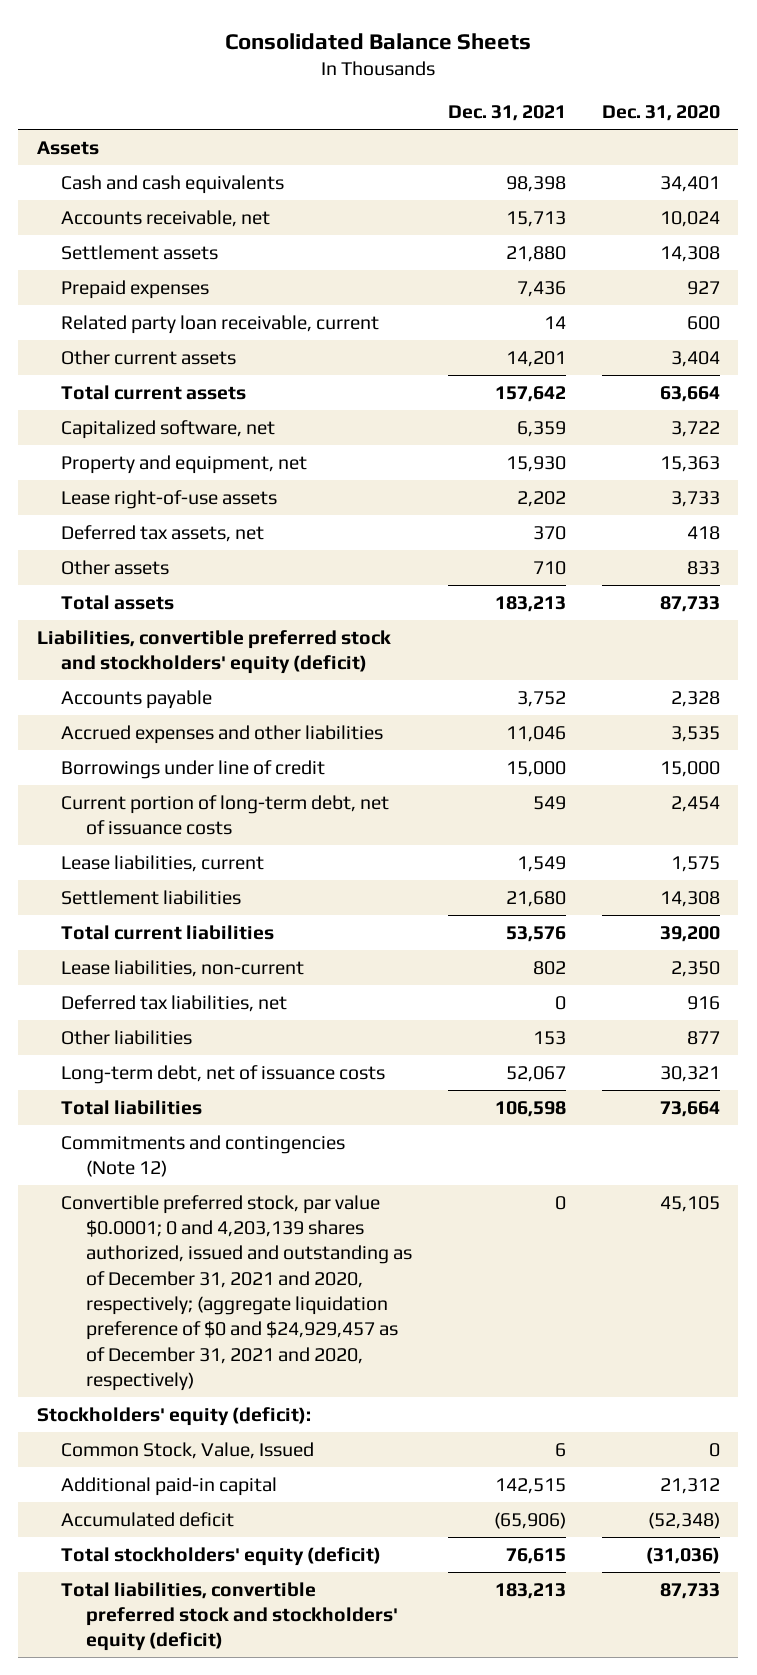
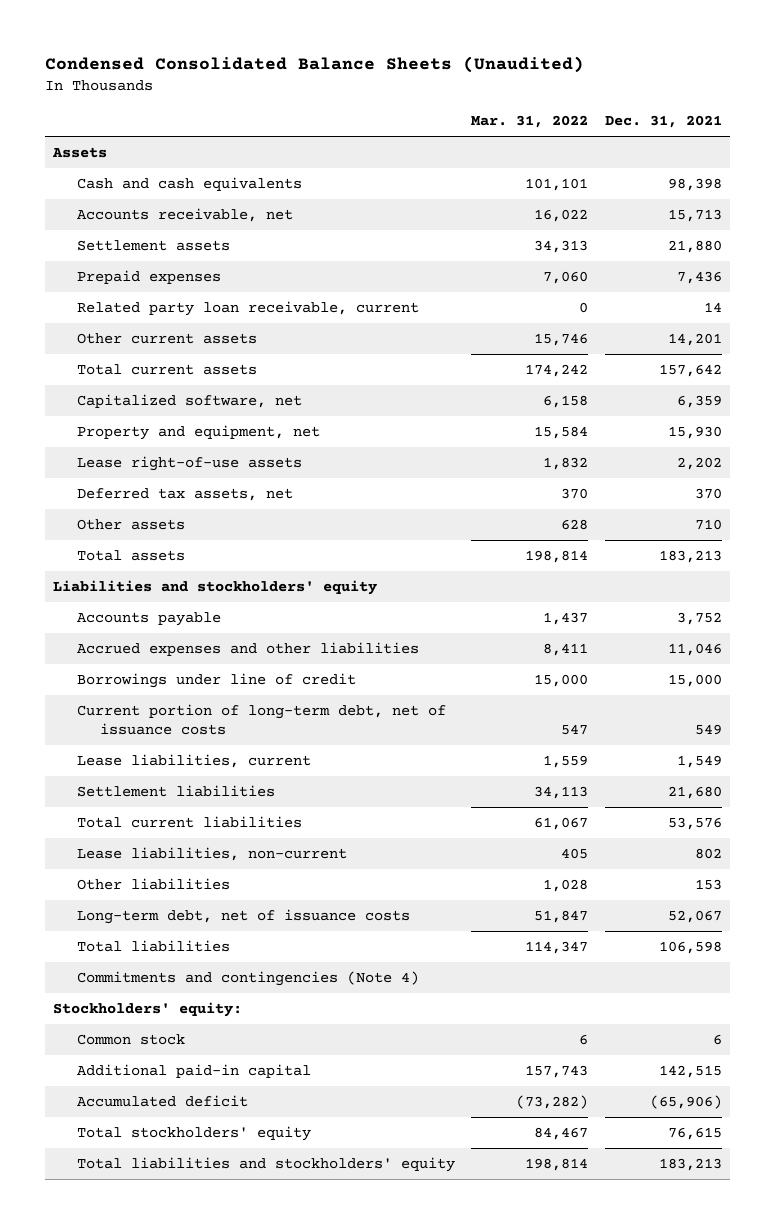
[225,32,532,50] Consolidated Balance Sheets -> [45,56,585,74] Condensed Consolidated Balance Sheets (Unaudited)
[602,105,721,122] Dec. 31, 2020 -> none
none -> [471,115,589,129] Mar. 31, 2022
[36,629,391,675] Liabilities, convertible preferred stock and stockholders' equity (deficit) -> [53,579,378,595] Liabilities and stockholders' equity
[61,994,288,1012] Deferred tax liabilities, net -> none
[61,1194,412,1391] Convertible preferred stock, par value $0.0001; 0 and 4,203,139 shares authorized, issued and outstanding as of December 31, 2021 and 2020, respectively; (aggregate liquidation preference of $0 and $24,929,457 as of December 31, 2021 and 2020, respectively) -> none
[61,1134,346,1178] Commitments and contingencies (Note 12) -> [76,970,419,986] Commitments and contingencies (Note 4)
[36,1406,311,1426] Stockholders' equity (deficit): -> [53,1001,243,1017] Stockholders' equity:
[61,1441,315,1459] Common Stock, Value, Issued -> [76,1033,185,1045] Common stock
[61,1546,382,1566] Total stockholders' equity (deficit) -> [76,1125,311,1141] Total stockholders' equity
[61,1581,398,1652] Total liabilities, convertible preferred stock and stockholders' equity (deficit) -> [76,1156,455,1172] Total liabilities and stockholders' equity

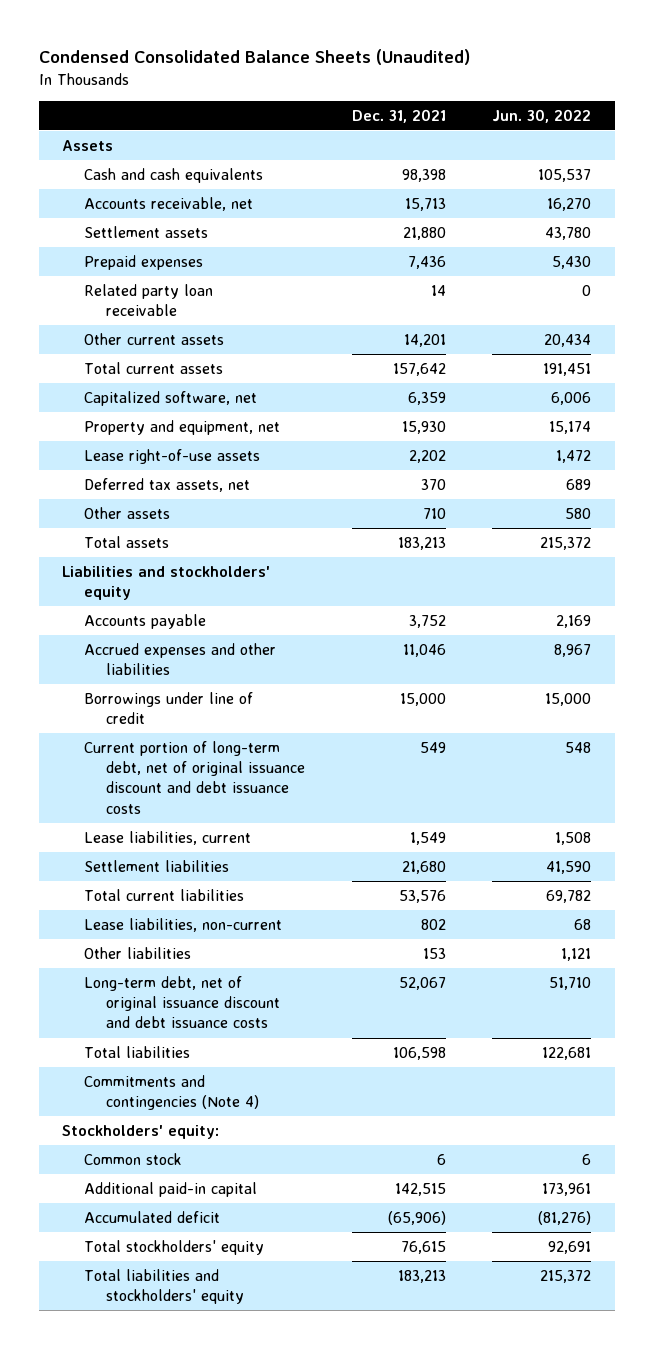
[471,115,589,129] Mar. 31, 2022 -> none
none -> [492,108,592,123] Jun. 30, 2022
[76,300,419,316] Related party loan receivable, current -> [83,283,213,317] Related party loan receivable
[76,703,446,735] Current portion of long-term debt, net of issuance costs -> [83,740,305,814] Current portion of long-term debt, net of original issuance discount and debt issuance costs
[76,908,410,924] Long-term debt, net of issuance costs -> [83,975,280,1029] Long-term debt, net of original issuance discount and debt issuance costs

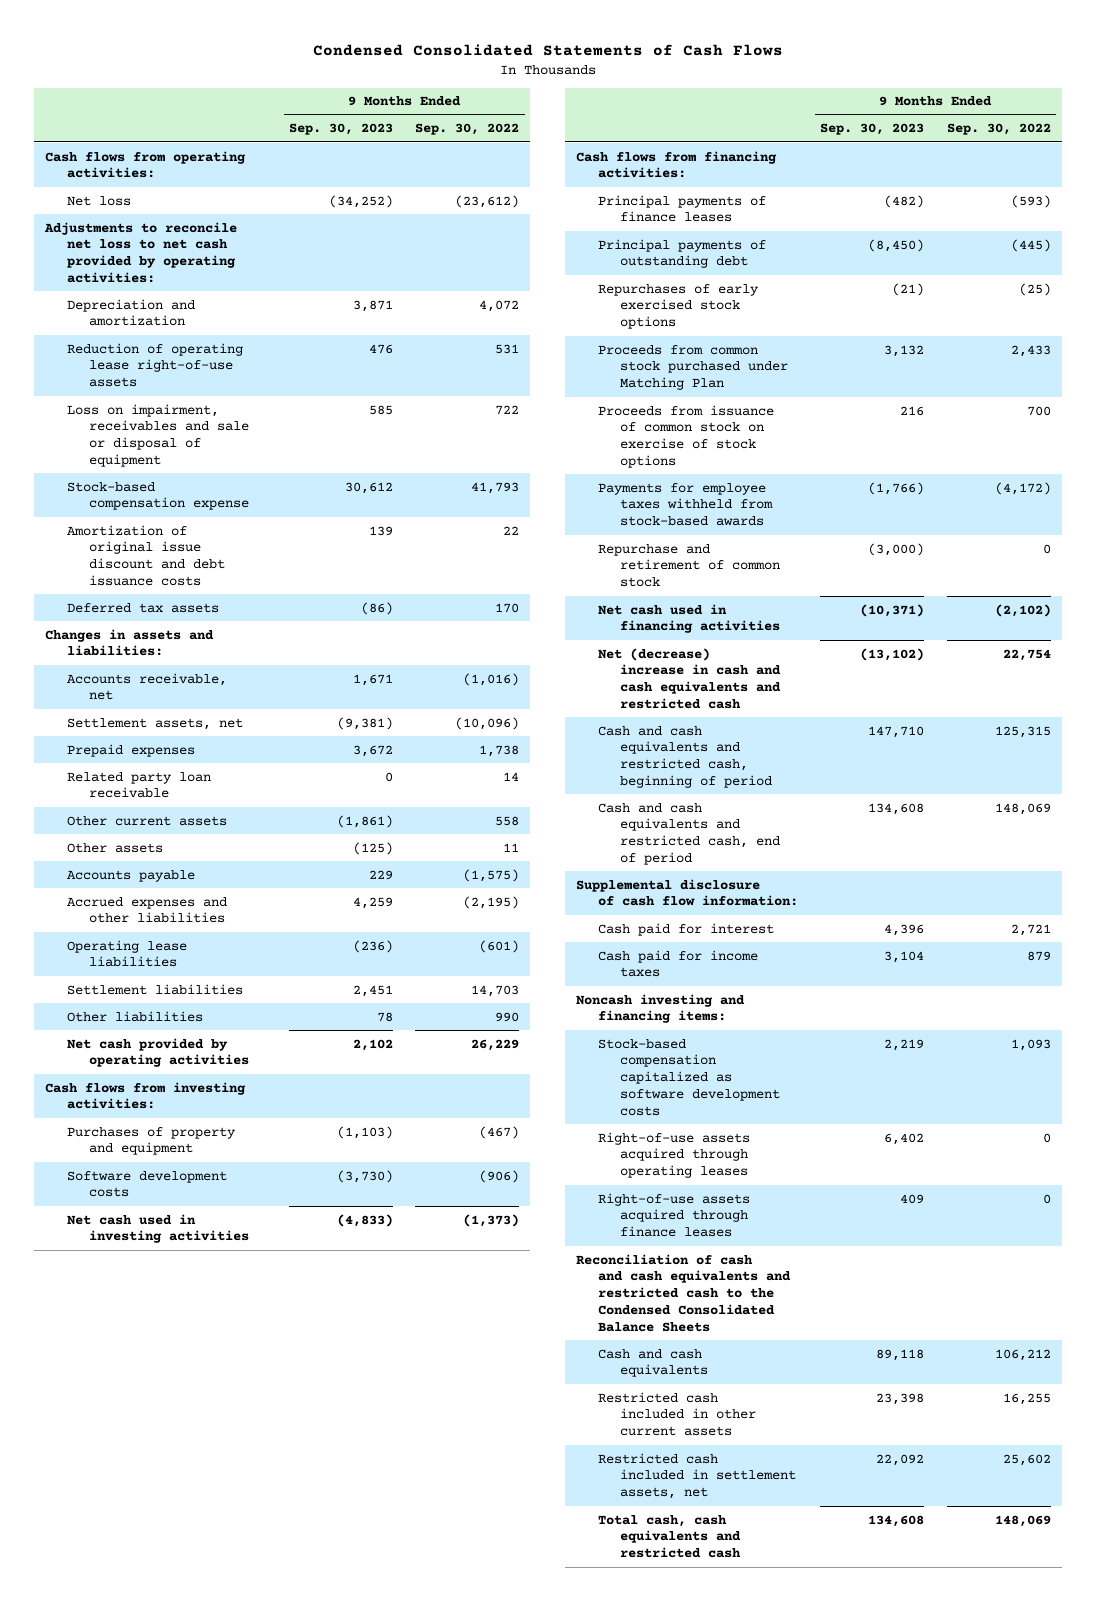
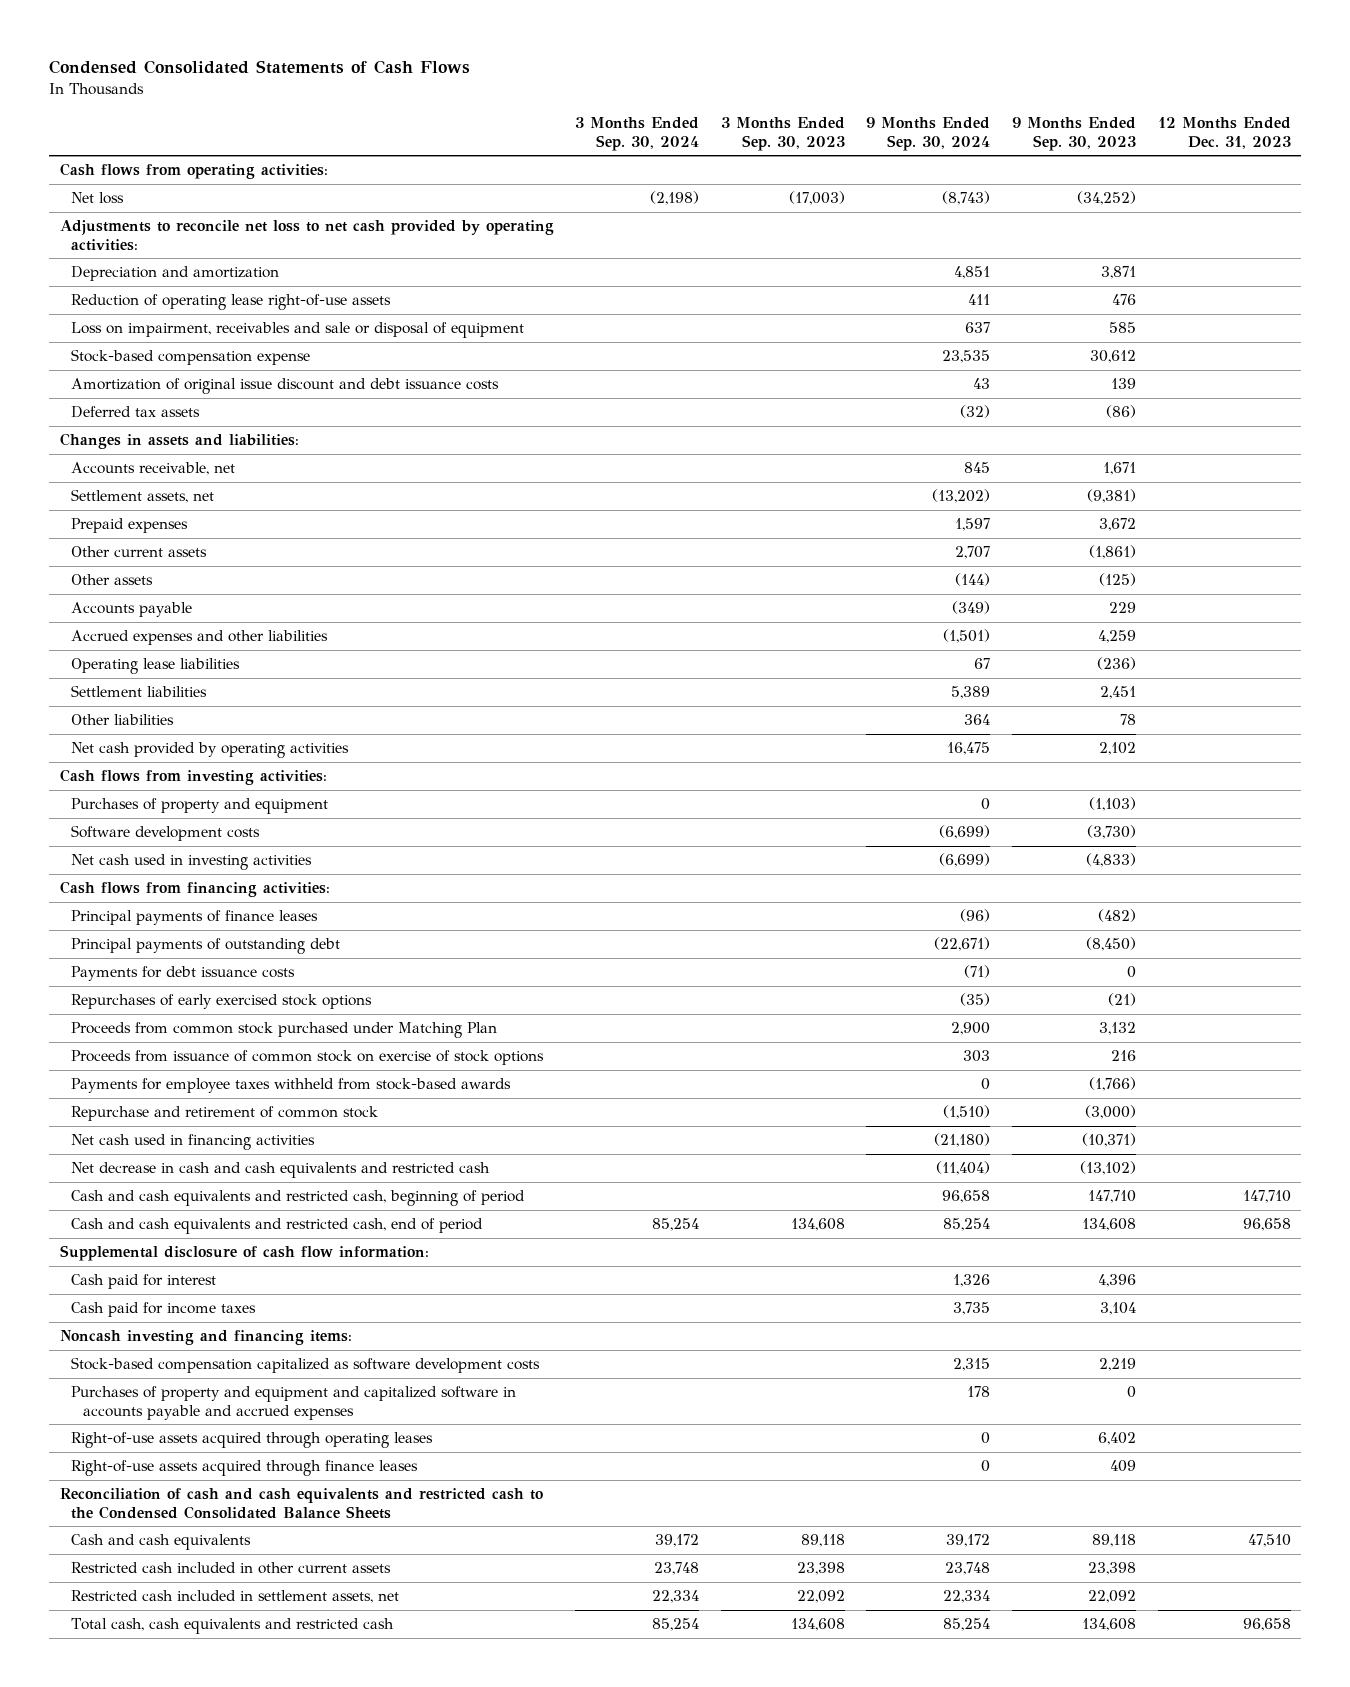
[415,123,520,136] Sep. 30, 2022 -> none
none -> [575,117,700,151] 3 Months Ended Sep. 30, 2024
none -> [720,117,845,151] 3 Months Ended Sep. 30, 2023
none -> [866,117,991,151] 9 Months Ended Sep. 30, 2024
none -> [1157,117,1291,149] 12 Months Ended Dec. 31, 2023
[66,771,211,799] Related party loan receivable -> none
none -> [71,966,296,982] Payments for debt issuance costs
[598,647,782,710] Net (decrease) increase in cash and cash equivalents and restricted cash -> [71,1162,491,1179] Net decrease in cash and cash equivalents and restricted cash
none -> [71,1386,517,1420] Purchases of property and equipment and capitalized software in accounts payable and accrued expenses

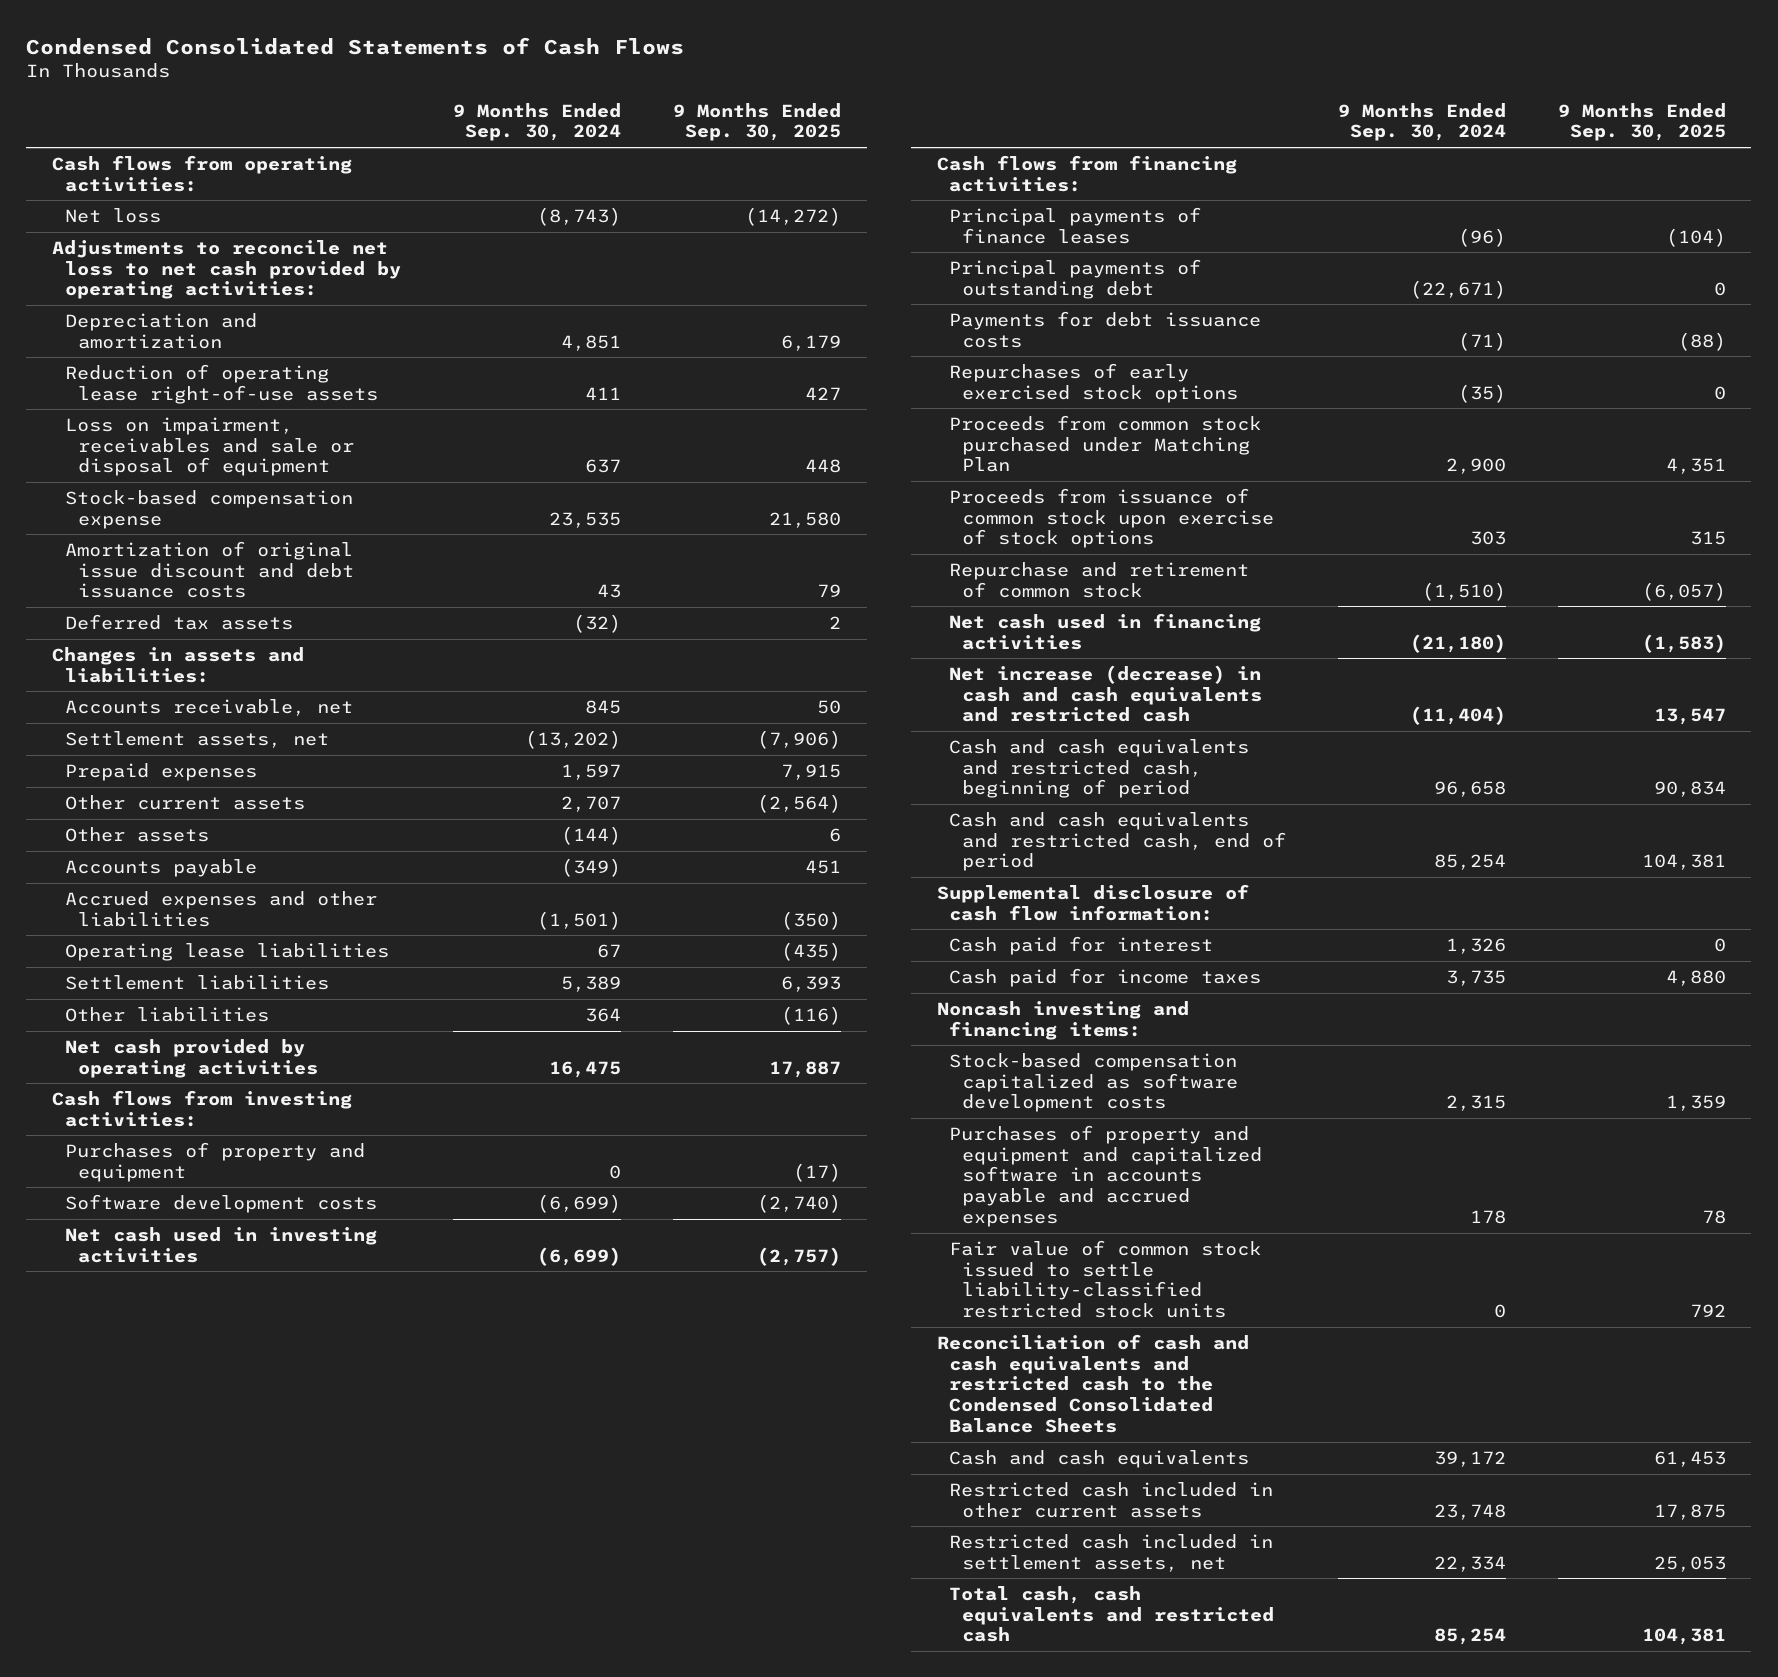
[575,117,700,151] 3 Months Ended Sep. 30, 2024 -> none
[720,117,845,151] 3 Months Ended Sep. 30, 2023 -> none
[1011,117,1136,151] 9 Months Ended Sep. 30, 2023 -> none
[1157,117,1291,149] 12 Months Ended Dec. 31, 2023 -> none
none -> [673,102,842,142] 9 Months Ended Sep. 30, 2025
[71,1078,512,1094] Payments for employee taxes withheld from stock-based awards -> none
[71,1050,545,1066] Proceeds from issuance of common stock on exercise of stock options -> [949,487,1275,549] Proceeds from issuance of common stock upon exercise of stock options
[71,1162,491,1179] Net decrease in cash and cash equivalents and restricted cash -> [949,664,1263,723] Net increase (decrease) in cash and cash equivalents and restricted cash
[71,1432,434,1449] Right-of-use assets acquired through operating leases -> none
[71,1460,419,1477] Right-of-use assets acquired through finance leases -> none
none -> [949,1239,1262,1319] Fair value of common stock issued to settle liability-classified restricted stock units

